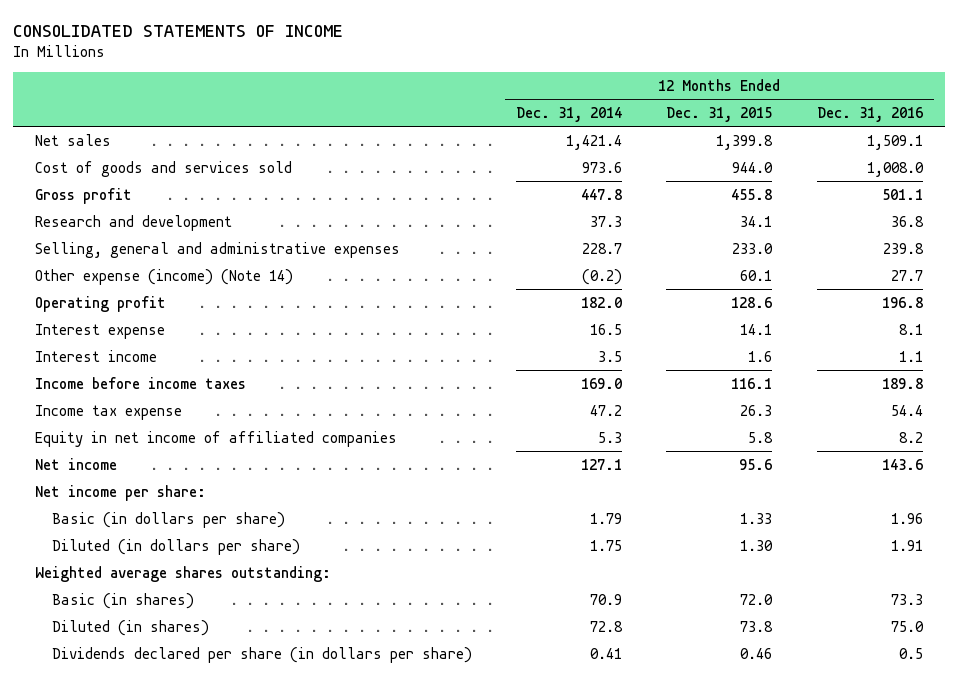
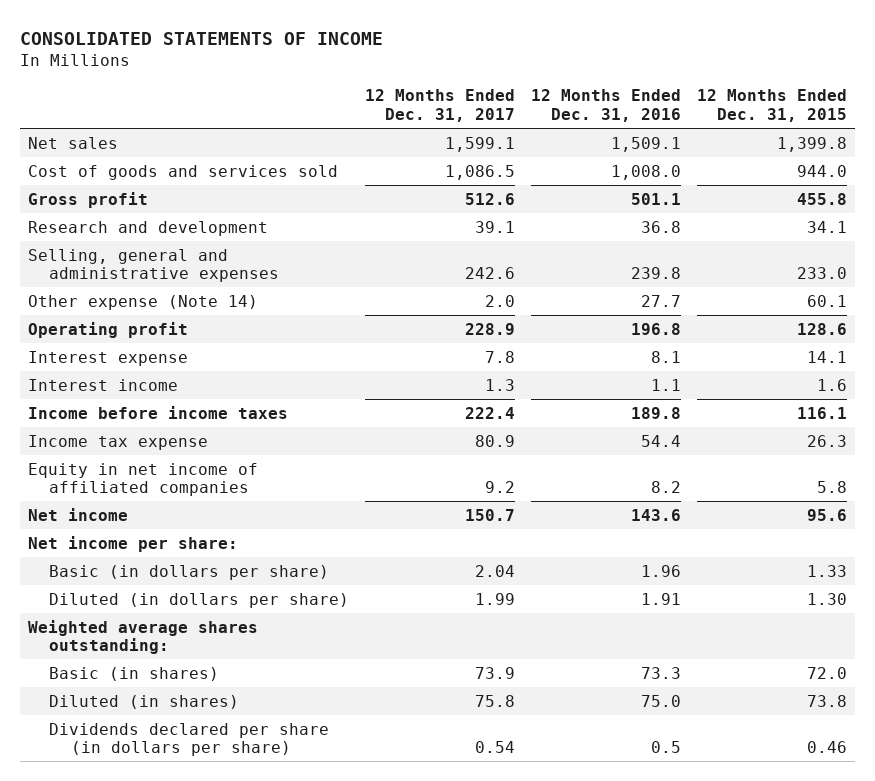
[516,106,623,122] Dec. 31, 2014 -> none
none -> [365,89,516,123] 12 Months Ended Dec. 31, 2017
[35,268,294,285] Other expense (income) (Note 14) -> [28,294,259,310] Other expense (Note 14)

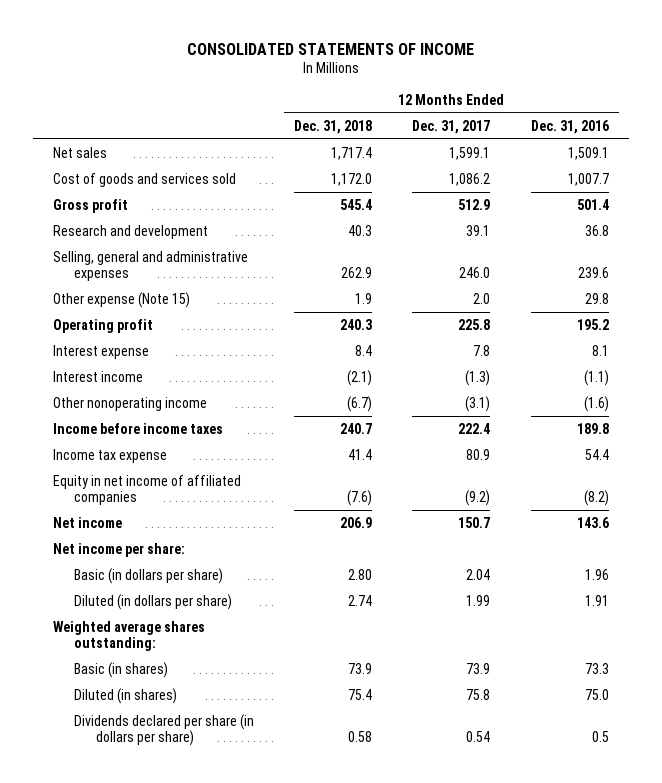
[697,89,848,123] 12 Months Ended Dec. 31, 2015 -> none
none -> [294,119,373,134] Dec. 31, 2018
[445,164,516,180] 1,086.5 -> [449,172,491,186] 1,086.2
[611,164,682,180] 1,008.0 -> [567,172,609,186] 1,007.7
[465,192,516,205] 512.6 -> [458,198,491,210] 512.9
[631,192,682,205] 501.1 -> [576,198,609,210] 501.4
[465,267,516,280] 242.6 -> [459,267,491,279] 246.0
[631,267,682,280] 239.8 -> [577,267,609,279] 239.6
[28,294,259,310] Other expense (Note 14) -> [53,291,191,308] Other expense (Note 15)
[641,294,682,307] 27.7 -> [584,292,609,304] 29.8
[465,322,516,335] 228.9 -> [458,318,491,330] 225.8
[631,322,682,335] 196.8 -> [576,318,609,330] 195.2
[485,378,516,391] 1.3 -> [465,369,491,386] (1.3)
[651,378,682,391] 1.1 -> [583,369,609,386] (1.1)
none -> [53,396,208,411] Other nonoperating income
[485,481,516,494] 9.2 -> [465,490,491,507] (9.2)
[651,481,682,494] 8.2 -> [583,490,609,507] (8.2)

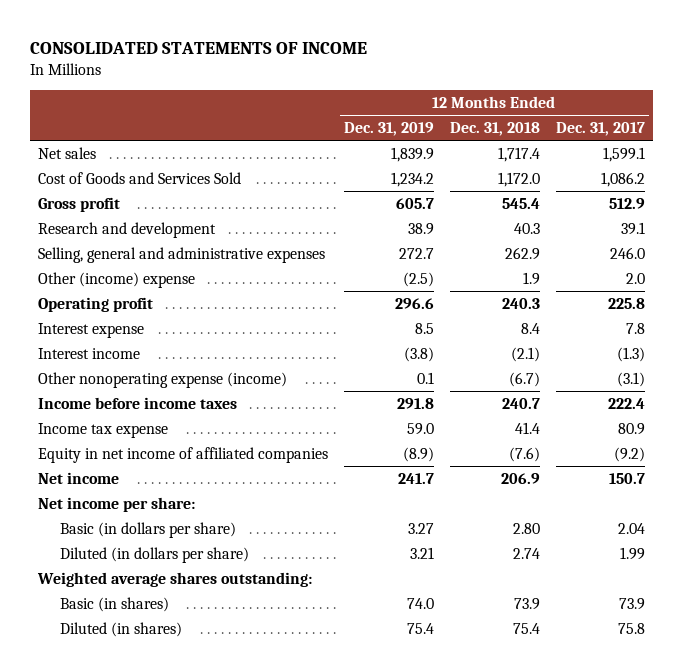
[530,119,609,134] Dec. 31, 2016 -> none
none -> [343,122,434,137] Dec. 31, 2019
[53,172,237,187] Cost of goods and services sold -> [38,171,242,184] Cost of Goods and Services Sold
[53,291,191,308] Other expense (Note 15) -> [38,271,196,288] Other (income) expense
[53,396,208,411] Other nonoperating income -> [38,371,288,388] Other nonoperating expense (income)
[74,713,255,747] Dividends declared per share (in dollars per share) -> none

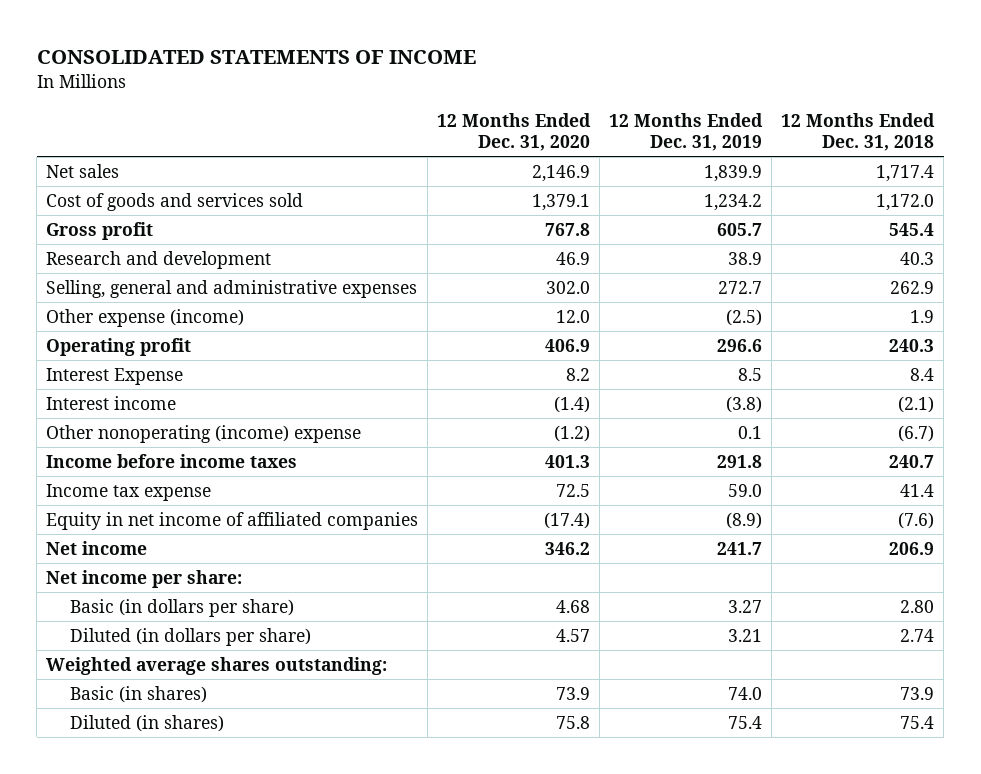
[555,122,645,137] Dec. 31, 2017 -> none
none -> [437,112,592,151] 12 Months Ended Dec. 31, 2020
[38,171,242,184] Cost of Goods and Services Sold -> [46,192,304,211] Cost of goods and services sold
[38,271,196,288] Other (income) expense -> [46,308,245,327] Other expense (income)
[38,322,145,338] Interest expense -> [46,367,184,385] Interest Expense
[38,371,288,388] Other nonoperating expense (income) -> [46,424,362,443] Other nonoperating (income) expense

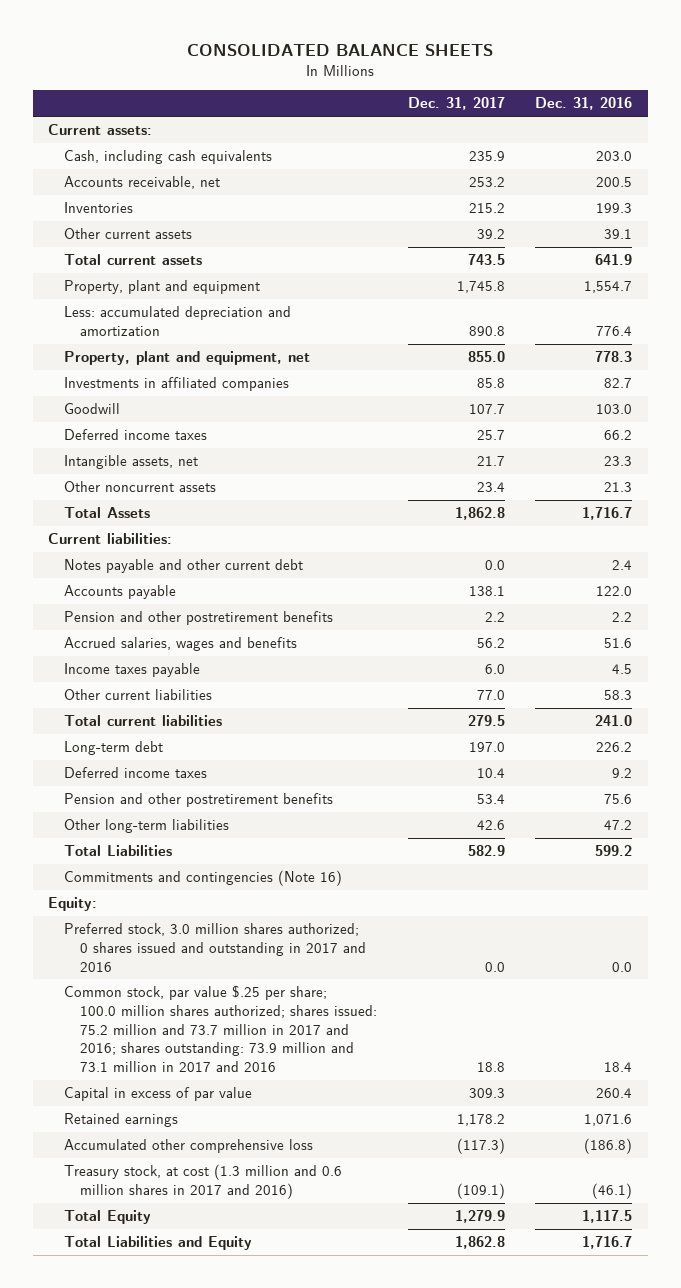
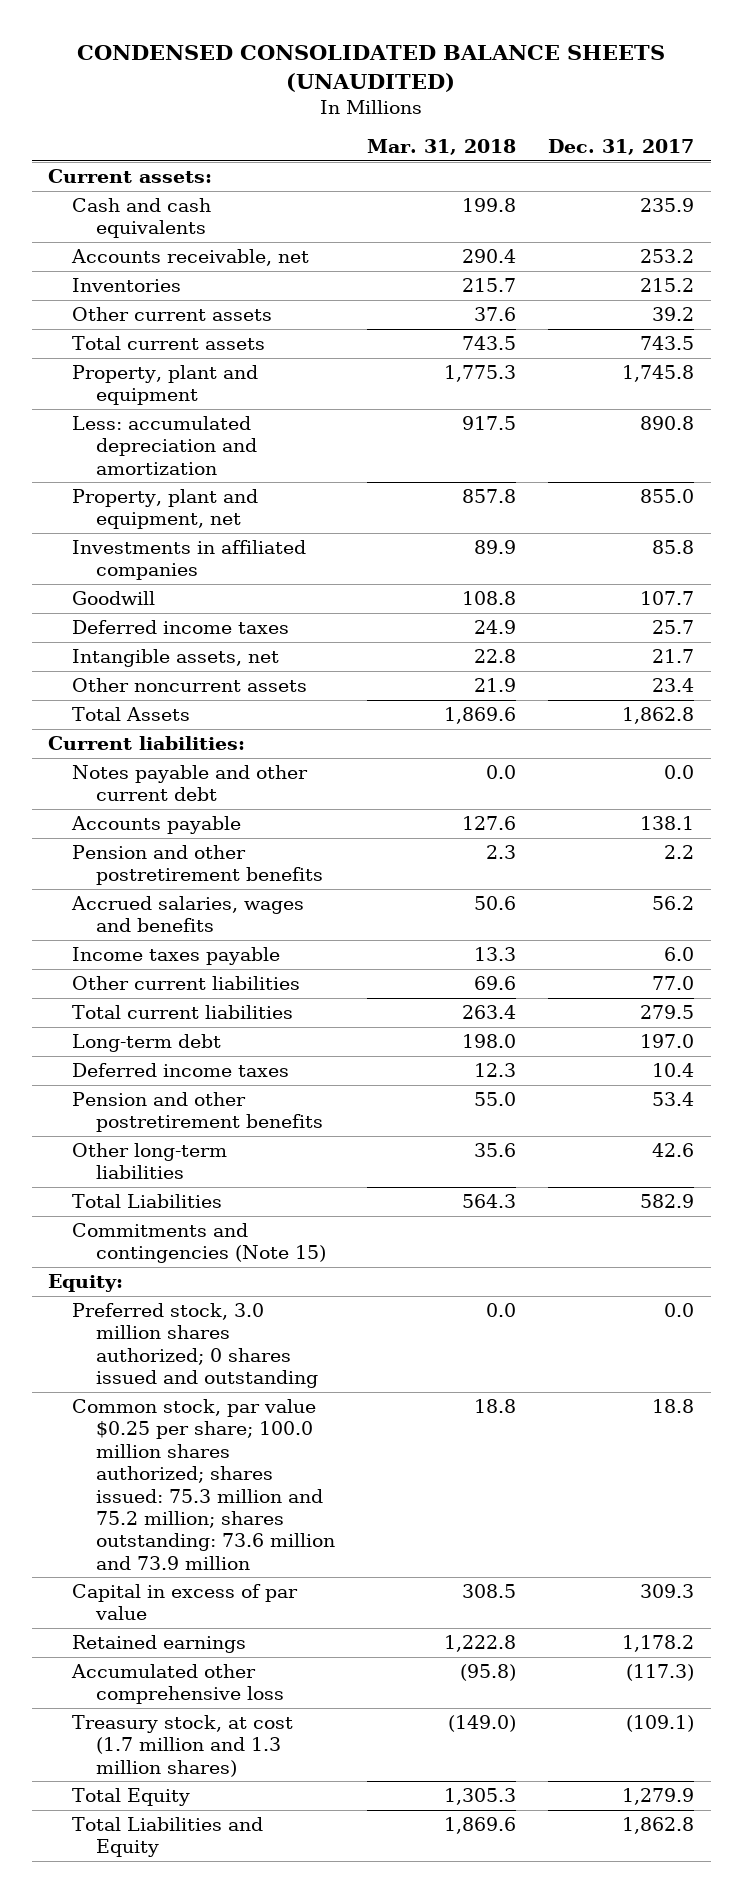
[187,43,494,56] CONSOLIDATED BALANCE SHEETS -> [77,45,666,92] CONDENSED CONSOLIDATED BALANCE SHEETS (UNAUDITED)
[535,97,633,111] Dec. 31, 2016 -> none
none -> [366,138,516,155] Mar. 31, 2018
[63,150,272,165] Cash, including cash equivalents -> [71,198,211,239] Cash and cash equivalents
[63,870,342,887] Commitments and contingencies (Note 16) -> [71,1223,326,1264] Commitments and contingencies (Note 15)
[63,923,366,972] Preferred stock, 3.0 million shares authorized; 0 shares issued and outstanding in 2017 and 2016 -> [71,1303,318,1389] Preferred stock, 3.0 million shares authorized; 0 shares issued and outstanding
[63,985,377,1073] Common stock, par value $.25 per share; 100.0 million shares authorized; shares issued: 75.2 million and 73.7 million in 2017 and 2016; shares outstanding: 73.9 million and 73.1 million in 2017 and 2016 -> [71,1399,335,1570] Common stock, par value $0.25 per share; 100.0 million shares authorized; shares issued: 75.3 million and 75.2 million; shares outstanding: 73.6 million and 73.9 million
[63,1164,342,1199] Treasury stock, at cost (1.3 million and 0.6 million shares in 2017 and 2016) -> [71,1715,293,1777] Treasury stock, at cost (1.7 million and 1.3 million shares)

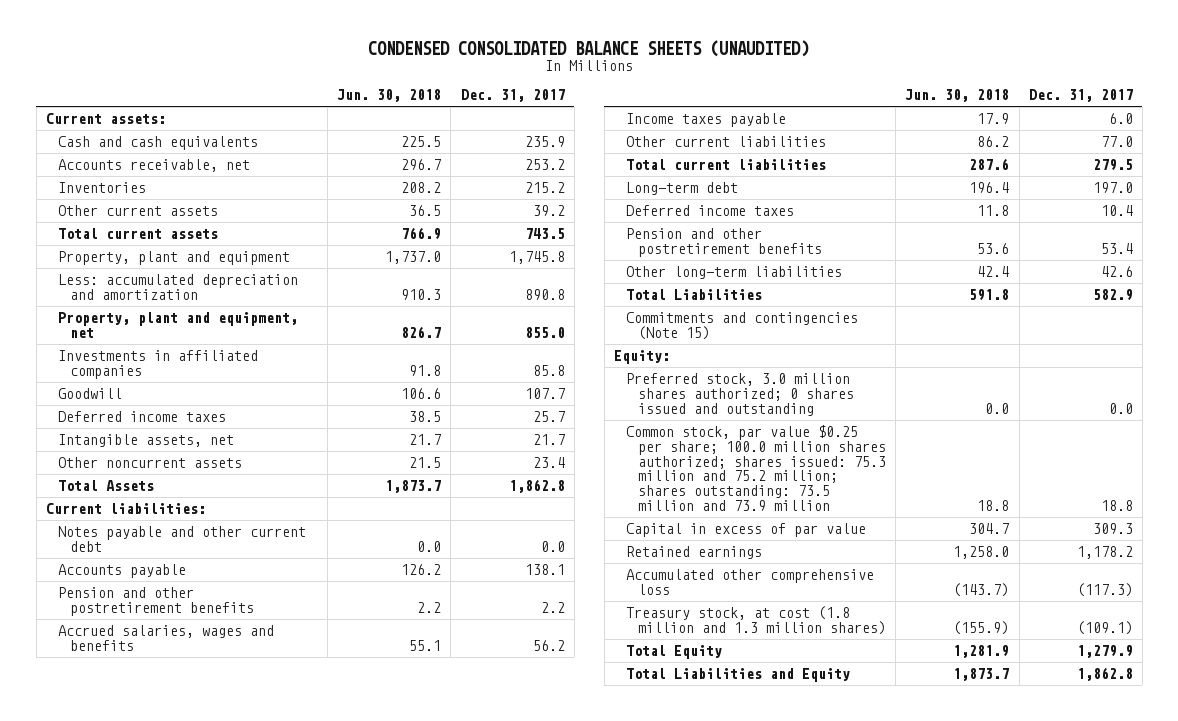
[366,138,516,155] Mar. 31, 2018 -> none
none -> [337,89,442,103] Jun. 30, 2018
[71,1399,335,1570] Common stock, par value $0.25 per share; 100.0 million shares authorized; shares issued: 75.3 million and 75.2 million; shares outstanding: 73.6 million and 73.9 million -> [626,425,887,511] Common stock, par value $0.25 per share; 100.0 million shares authorized; shares issued: 75.3 million and 75.2 million; shares outstanding: 73.5 million and 73.9 million
[71,1715,293,1777] Treasury stock, at cost (1.7 million and 1.3 million shares) -> [626,606,887,635] Treasury stock, at cost (1.8 million and 1.3 million shares)

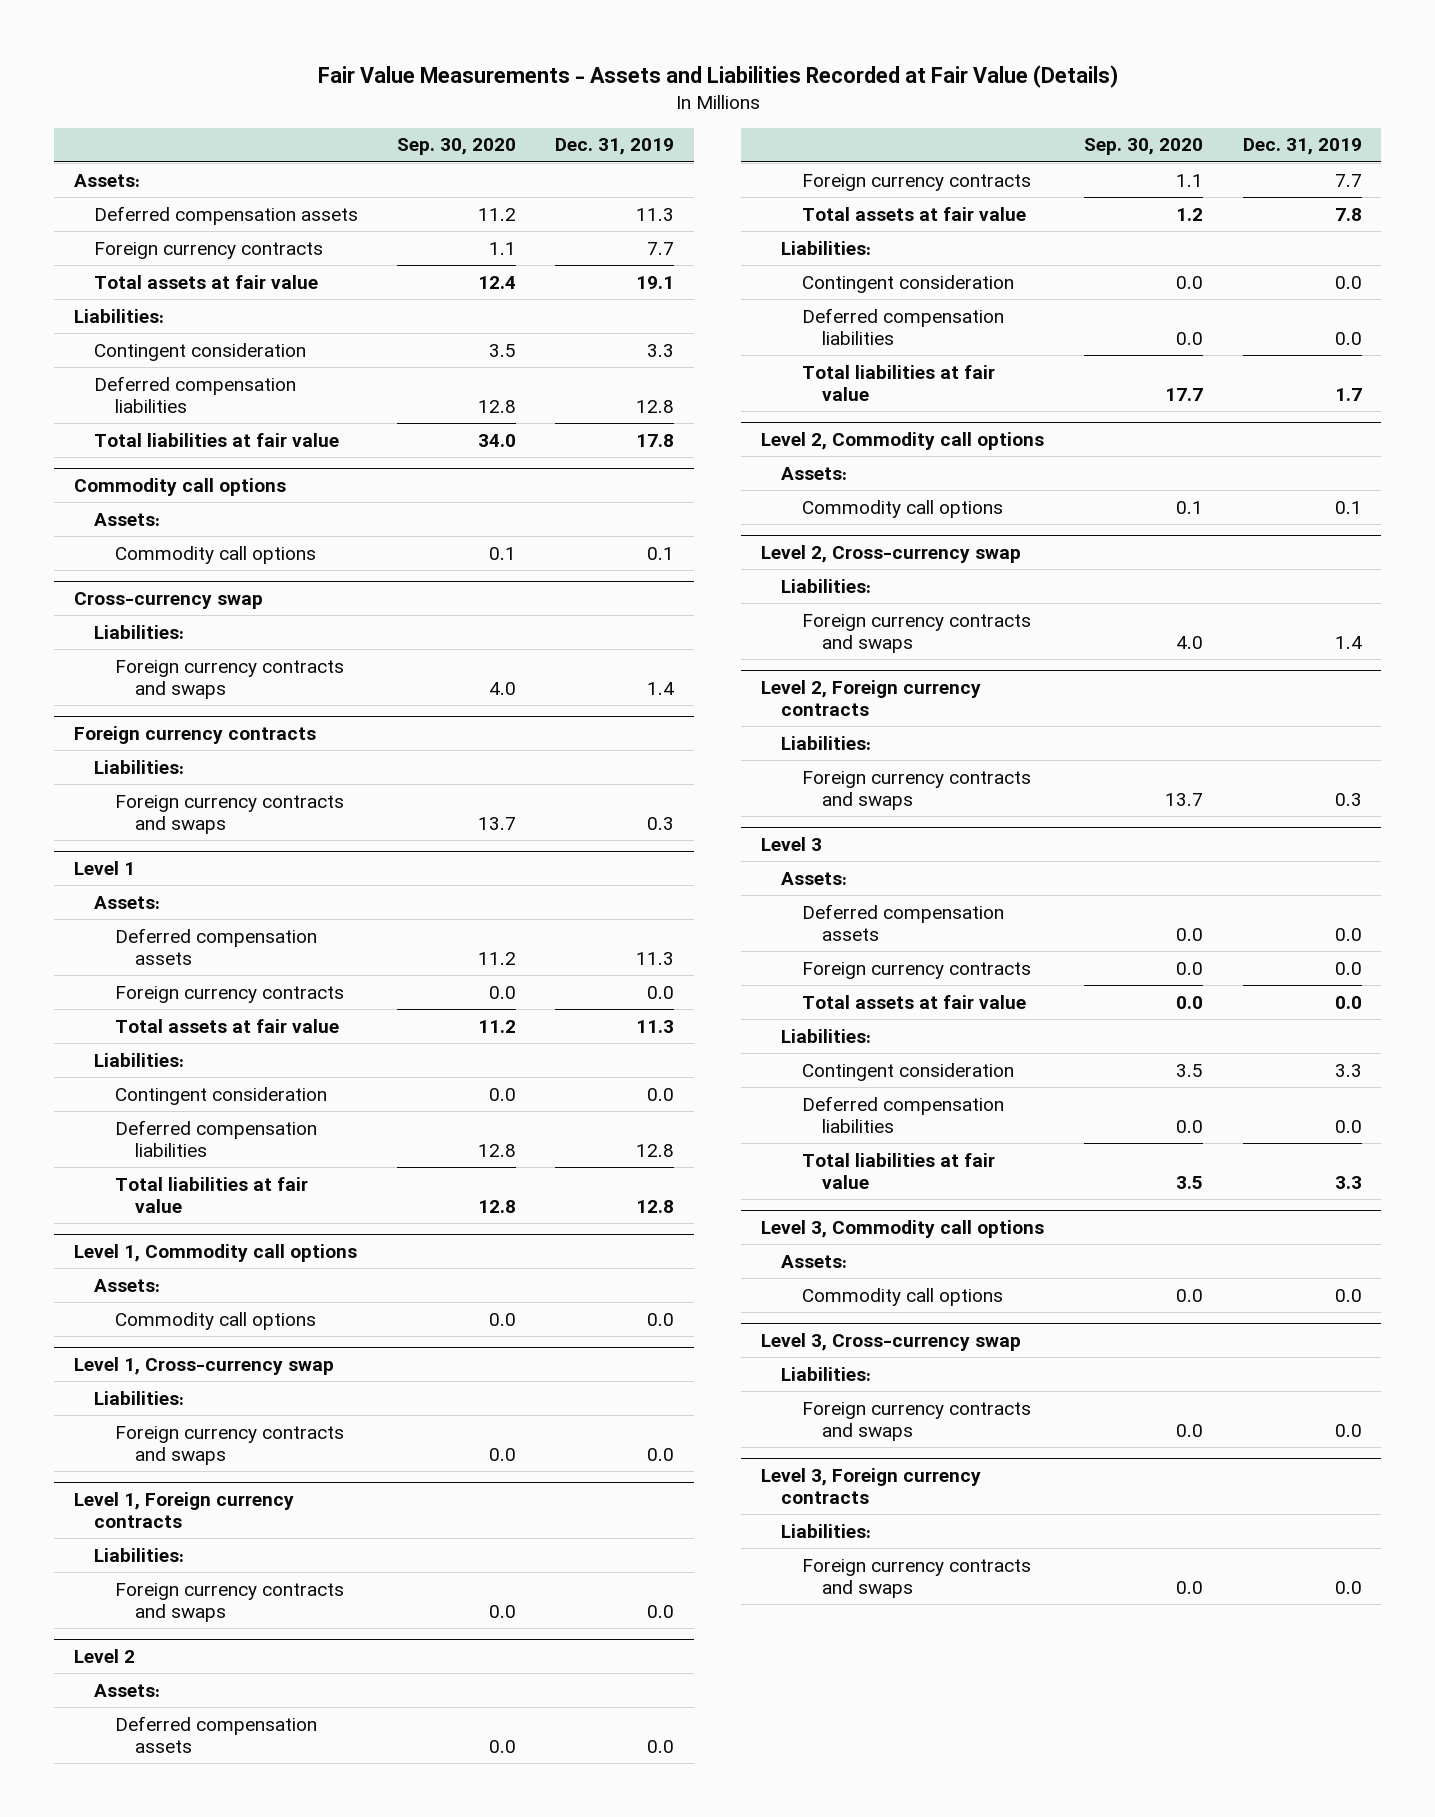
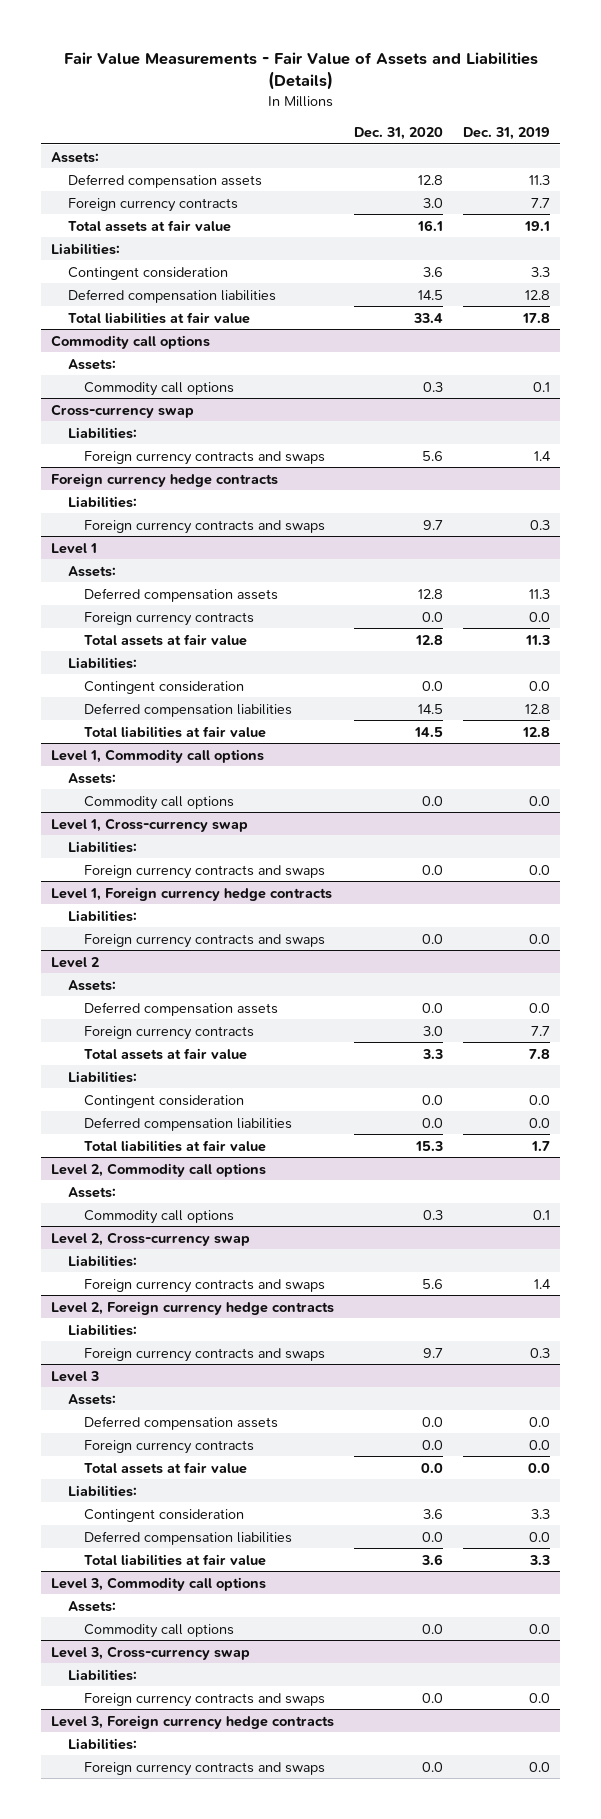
[317,65,1118,89] Fair Value Measurements - Assets and Liabilities Recorded at Fair Value (Details) -> [63,51,538,91] Fair Value Measurements - Fair Value of Assets and Liabilities (Details)
[397,138,517,156] Sep. 30, 2020 -> none
none -> [354,126,444,140] Dec. 31, 2020
[73,725,316,744] Foreign currency contracts -> [51,472,279,487] Foreign currency hedge contracts
[73,1491,294,1528] Level 1, Foreign currency contracts -> [51,886,333,901] Level 1, Foreign currency hedge contracts
[760,679,981,716] Level 2, Foreign currency contracts -> [51,1300,335,1315] Level 2, Foreign currency hedge contracts
[760,1467,981,1504] Level 3, Foreign currency contracts -> [51,1714,335,1729] Level 3, Foreign currency hedge contracts

